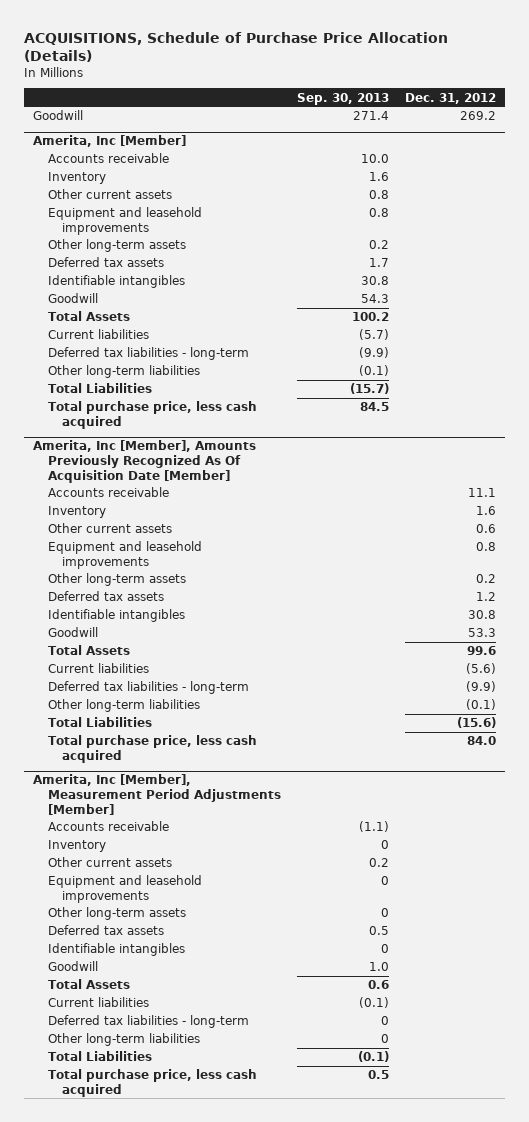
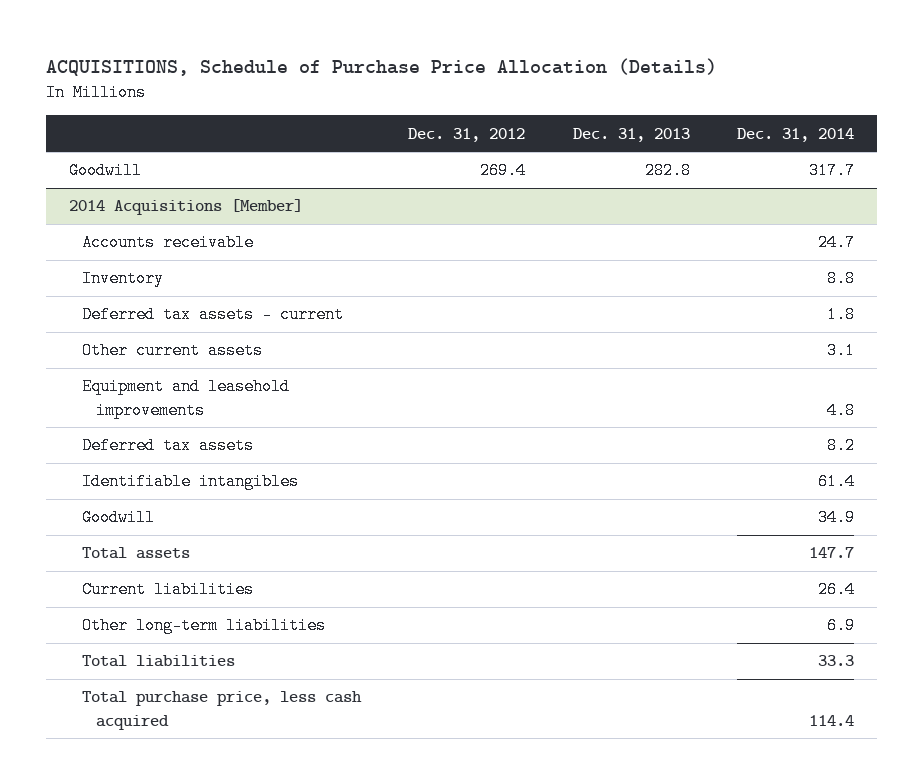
[296,92,389,105] Sep. 30, 2013 -> none
none -> [572,127,690,142] Dec. 31, 2013
none -> [736,127,854,142] Dec. 31, 2014
[32,135,186,148] Amerita, Inc [Member] -> none
[47,153,169,164] Accounts receivable -> none
[47,172,106,185] Inventory -> none
[47,189,172,200] Other current assets -> none
[47,207,202,235] Equipment and leasehold improvements -> none
[47,239,186,253] Other long-term assets -> none
[47,257,164,268] Deferred tax assets -> none
[47,275,185,289] Identifiable intangibles -> none
[47,293,98,304] Goodwill -> none
[47,311,130,322] Total Assets -> none
[47,329,149,340] Current liabilities -> none
[47,347,249,361] Deferred tax liabilities - long-term -> none
[47,365,200,379] Other long-term liabilities -> none
[47,383,152,394] Total Liabilities -> none
[47,401,257,429] Total purchase price, less cash acquired -> none
[32,440,256,483] Amerita, Inc [Member], Amounts Previously Recognized As Of Acquisition Date [Member] -> none
[47,487,169,498] Accounts receivable -> none
[47,506,106,519] Inventory -> none
[47,523,172,534] Other current assets -> none
[47,541,202,569] Equipment and leasehold improvements -> none
[47,573,186,587] Other long-term assets -> none
[47,591,164,602] Deferred tax assets -> none
[47,609,185,623] Identifiable intangibles -> none
[47,627,98,638] Goodwill -> none
[47,645,130,656] Total Assets -> none
[47,663,149,674] Current liabilities -> none
[47,681,249,695] Deferred tax liabilities - long-term -> none
[47,699,200,713] Other long-term liabilities -> none
[47,717,152,728] Total Liabilities -> none
[47,735,257,763] Total purchase price, less cash acquired -> none
[32,774,281,815] Amerita, Inc [Member], Measurement Period Adjustments [Member] -> none
[47,821,169,832] Accounts receivable -> none
[47,840,106,853] Inventory -> none
[47,857,172,868] Other current assets -> none
[47,875,202,903] Equipment and leasehold improvements -> none
[47,907,186,921] Other long-term assets -> none
[47,925,164,936] Deferred tax assets -> none
[47,943,185,957] Identifiable intangibles -> none
[47,961,98,972] Goodwill -> none
[47,979,130,990] Total Assets -> none
[47,997,149,1008] Current liabilities -> none
[47,1015,249,1029] Deferred tax liabilities - long-term -> none
[47,1033,200,1047] Other long-term liabilities -> none
[47,1051,152,1062] Total Liabilities -> none
[47,1069,257,1097] Total purchase price, less cash acquired -> none
[460,111,497,121] 269.2 -> [480,162,527,180] 269.4
none -> [69,199,304,216] 2014 Acquisitions [Member]
none -> [82,234,255,252] Accounts receivable
none -> [82,270,165,288] Inventory
none -> [82,306,345,324] Deferred tax assets - current
none -> [82,342,264,360] Other current assets
none -> [82,378,291,419] Equipment and leasehold improvements
none -> [82,437,255,455] Deferred tax assets
none -> [82,473,300,491] Identifiable intangibles
none -> [82,509,156,527] Goodwill
none -> [82,547,191,560] Total assets
none -> [82,581,255,599] Current liabilities
none -> [82,617,327,635] Other long-term liabilities
none -> [82,655,236,668] Total liabilities
none -> [82,691,363,730] Total purchase price, less cash acquired

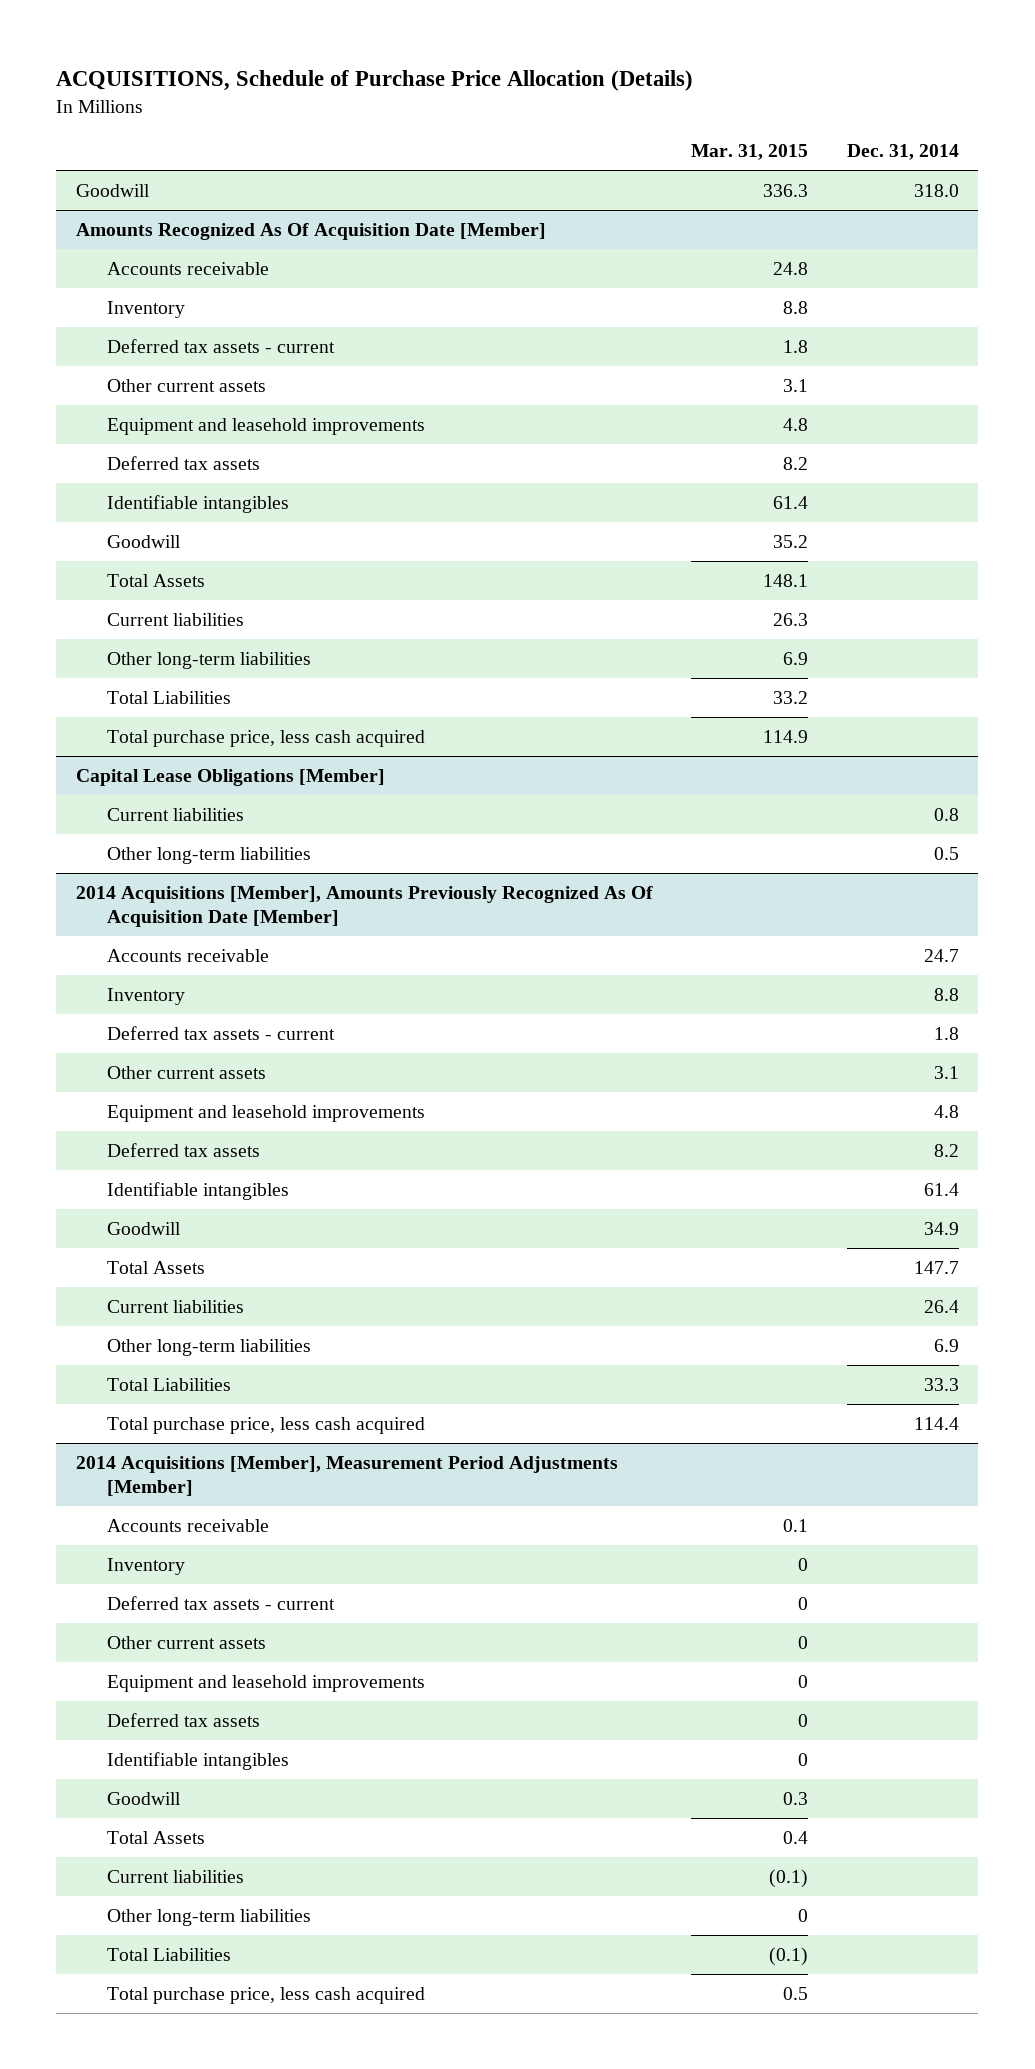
[408,127,526,142] Dec. 31, 2012 -> none
[572,127,690,142] Dec. 31, 2013 -> none
none -> [691,144,809,161] Mar. 31, 2015
[808,162,855,180] 317.7 -> [914,183,960,197] 318.0
none -> [75,222,546,240] Amounts Recognized As Of Acquisition Date [Member]
none -> [106,261,269,275] Accounts receivable
none -> [106,300,185,318] Inventory
none -> [106,338,335,353] Deferred tax assets - current
none -> [106,378,266,392] Other current assets
none -> [106,417,425,435] Equipment and leasehold improvements
none -> [106,455,260,470] Deferred tax assets
none -> [106,494,289,513] Identifiable intangibles
none -> [106,534,181,548] Goodwill
none -> [106,573,205,587] Total Assets
none -> [106,612,244,626] Current liabilities
none -> [106,651,311,669] Other long-term liabilities
none -> [106,690,231,704] Total Liabilities
none -> [106,729,425,747] Total purchase price, less cash acquired
none -> [75,768,385,786] Capital Lease Obligations [Member]
none -> [106,807,244,821] Current liabilities
none -> [106,846,311,864] Other long-term liabilities
[69,199,304,216] 2014 Acquisitions [Member] -> [75,885,653,928] 2014 Acquisitions [Member], Amounts Previously Recognized As Of Acquisition Date [Member]
[82,547,191,560] Total assets -> [106,1260,205,1274] Total Assets
[82,655,236,668] Total liabilities -> [106,1377,231,1391] Total Liabilities
none -> [75,1455,618,1497] 2014 Acquisitions [Member], Measurement Period Adjustments [Member]
none -> [106,1518,269,1532] Accounts receivable
none -> [106,1557,185,1575] Inventory
none -> [106,1595,335,1610] Deferred tax assets - current
none -> [106,1635,266,1649] Other current assets
none -> [106,1674,425,1692] Equipment and leasehold improvements
none -> [106,1712,260,1727] Deferred tax assets
none -> [106,1751,289,1770] Identifiable intangibles
none -> [106,1791,181,1805] Goodwill
none -> [106,1830,205,1844] Total Assets
none -> [106,1869,244,1883] Current liabilities
none -> [106,1908,311,1926] Other long-term liabilities
none -> [106,1947,231,1961] Total Liabilities
none -> [106,1986,425,2004] Total purchase price, less cash acquired

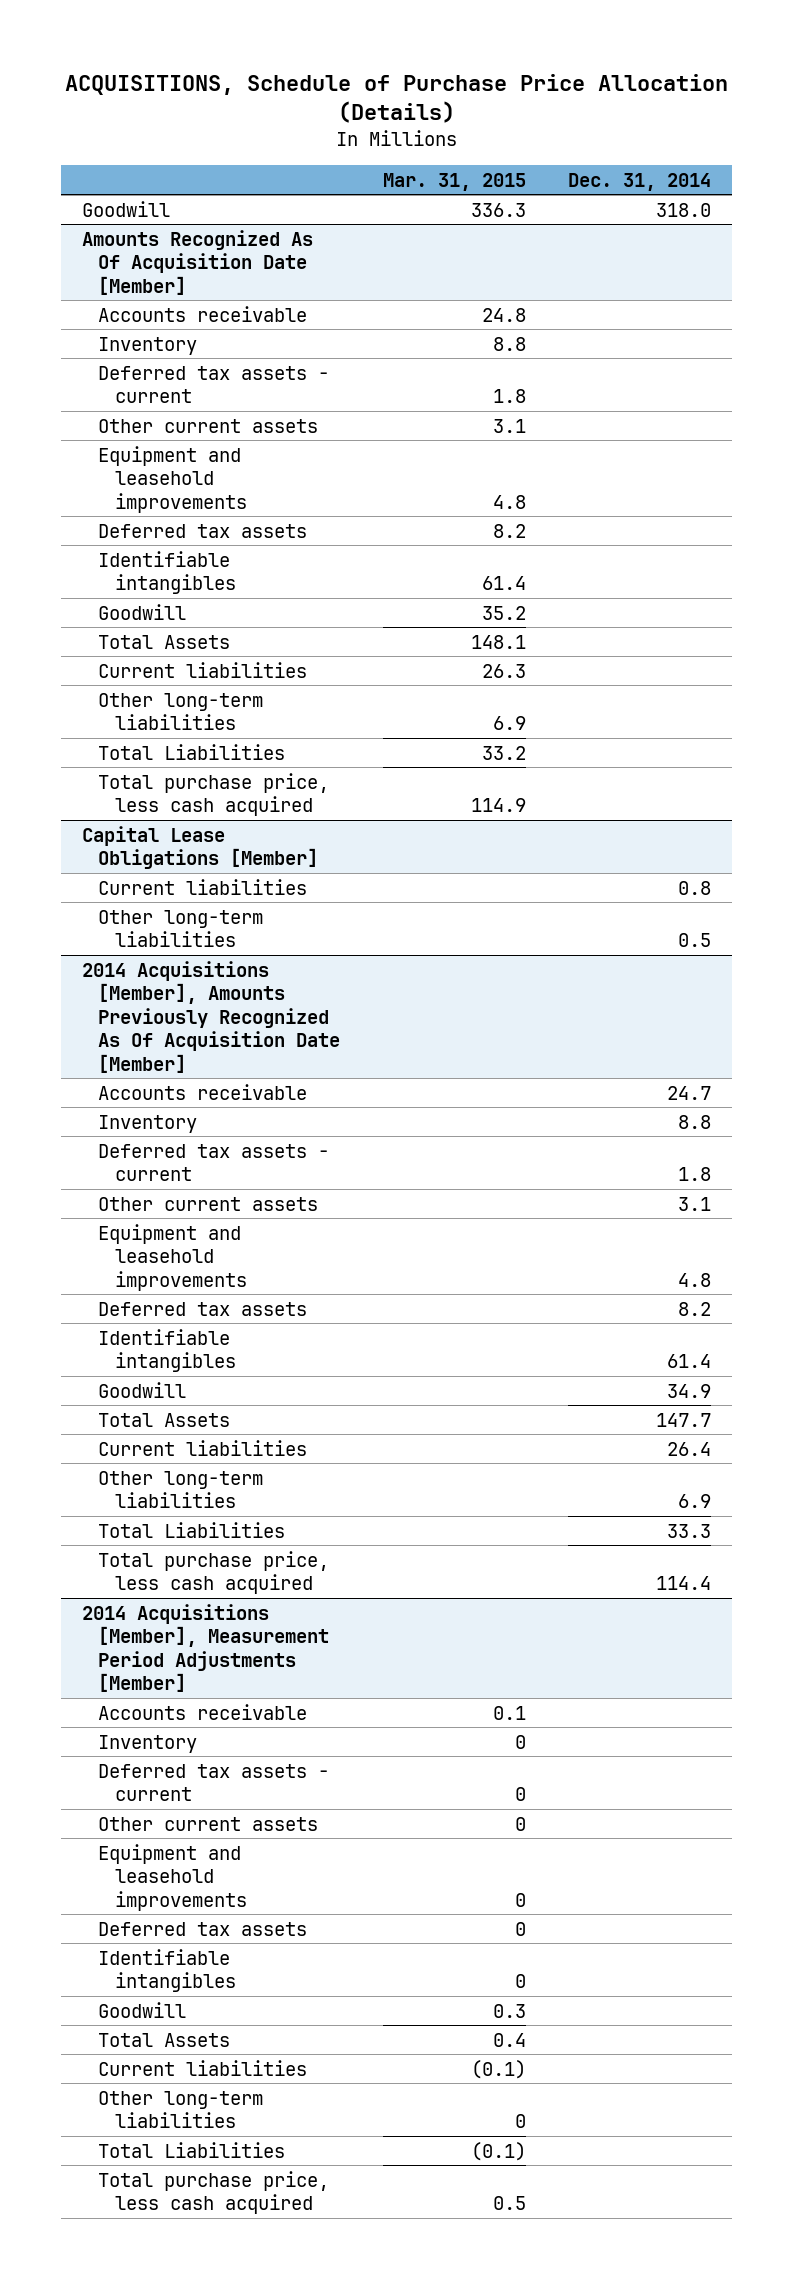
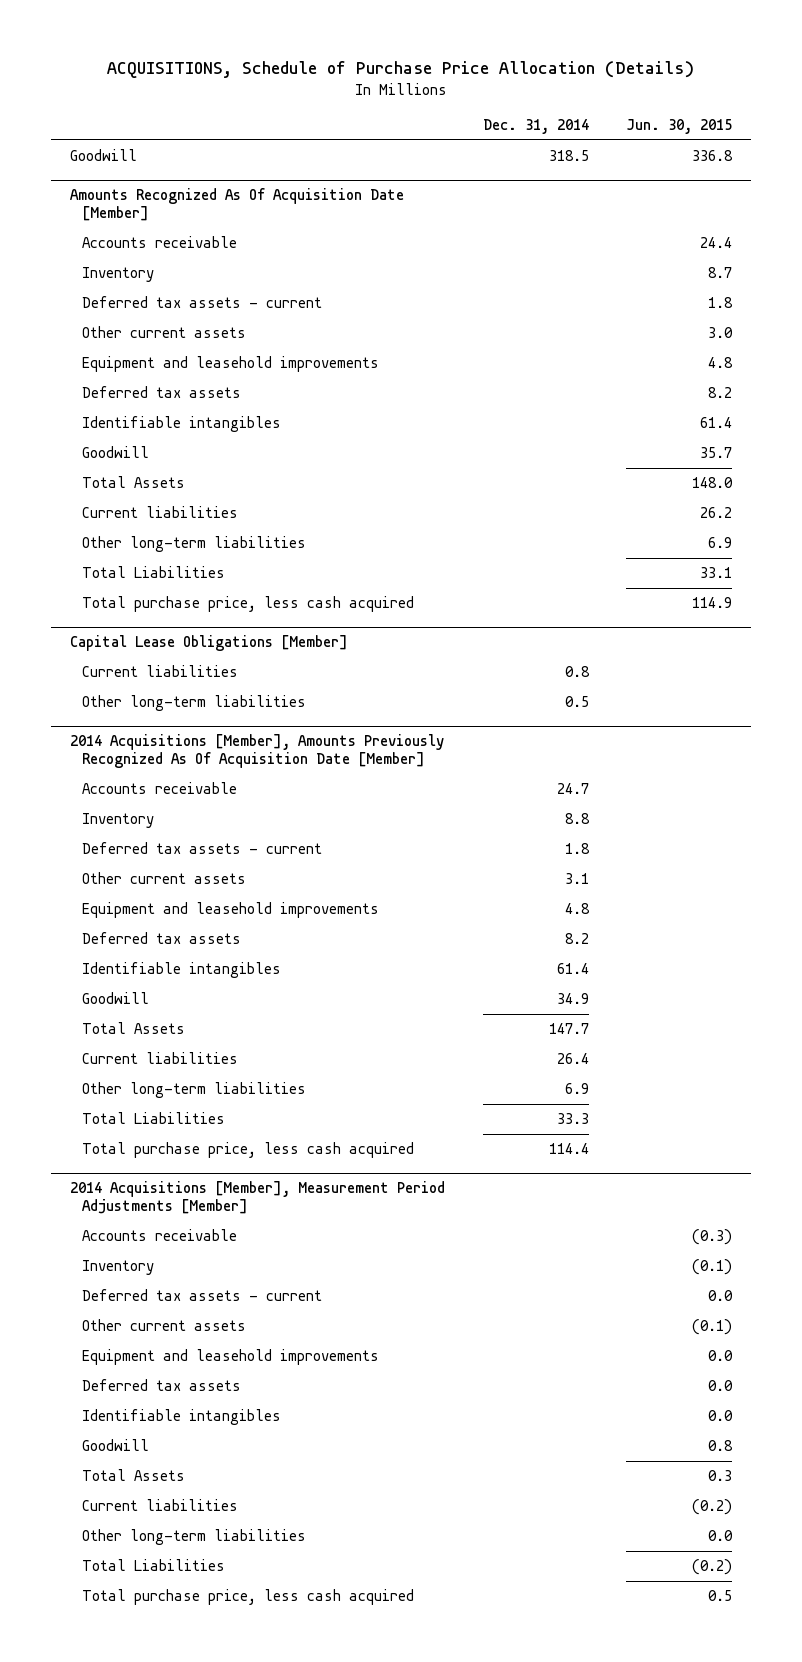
[382,172,526,191] Mar. 31, 2015 -> none
none -> [626,119,733,135] Jun. 30, 2015
[656,202,712,217] 318.0 -> [548,150,589,162] 318.5

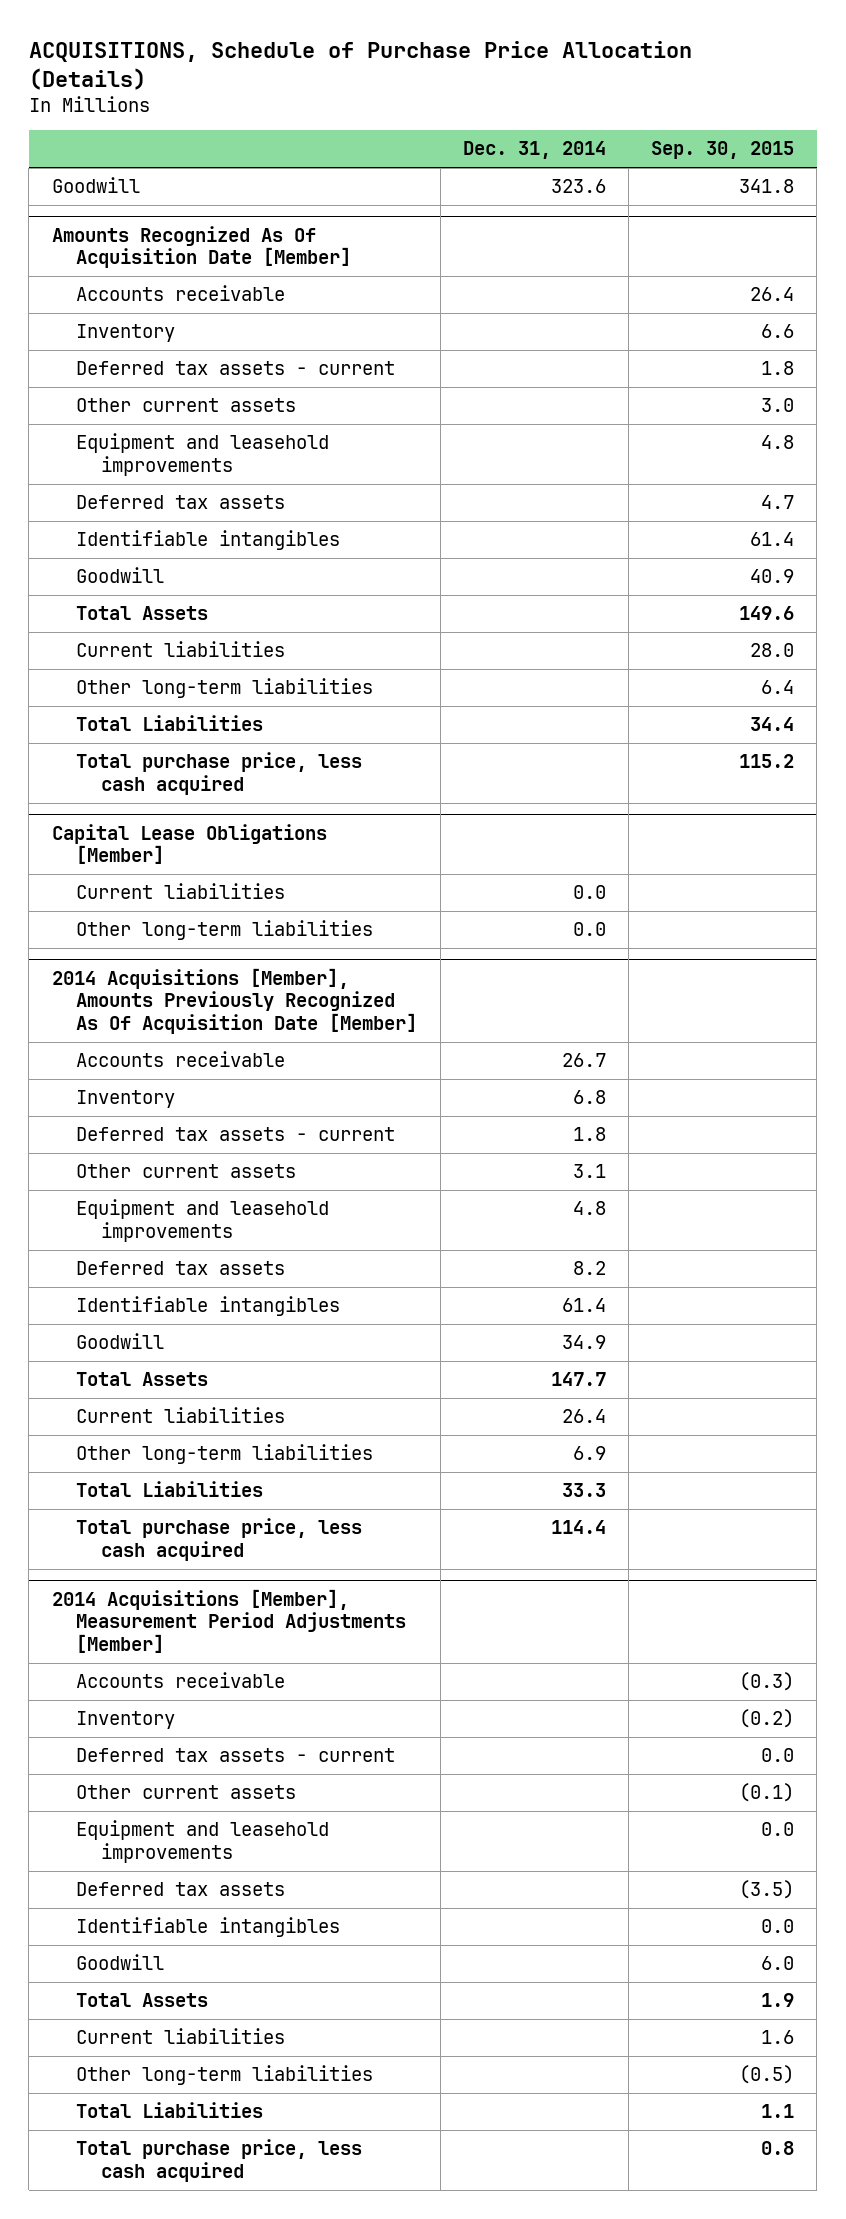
[626,119,733,135] Jun. 30, 2015 -> none
none -> [651,141,795,160] Sep. 30, 2015
[548,150,589,162] 318.5 -> [550,179,606,194] 323.6
[564,666,590,678] 0.8 -> [572,885,606,900] 0.0
[564,696,589,708] 0.5 -> [572,922,606,937] 0.0
[556,783,589,795] 24.7 -> [561,1053,606,1068] 26.7
[564,813,590,825] 8.8 -> [572,1090,606,1105] 6.8

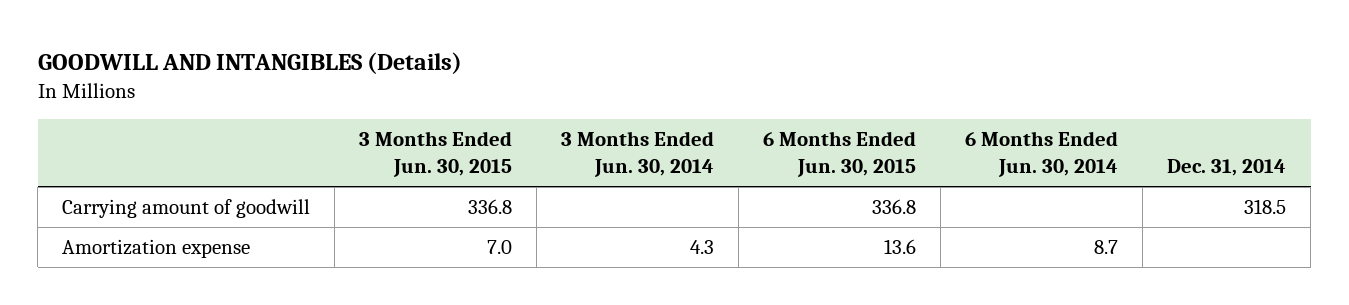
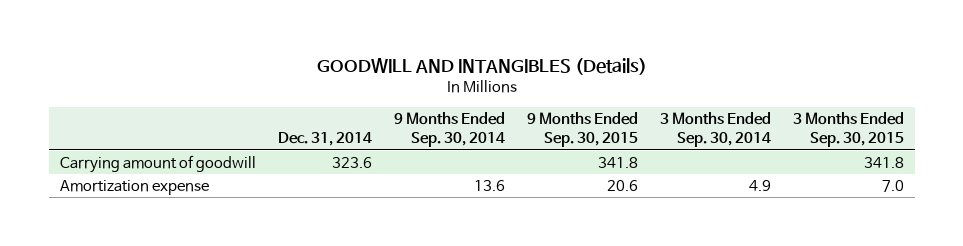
[359,131,513,178] 3 Months Ended Jun. 30, 2015 -> none
[561,131,715,178] 3 Months Ended Jun. 30, 2014 -> none
[763,131,917,178] 6 Months Ended Jun. 30, 2015 -> none
[965,131,1119,178] 6 Months Ended Jun. 30, 2014 -> none
none -> [393,112,505,148] 9 Months Ended Sep. 30, 2014
none -> [526,112,638,148] 9 Months Ended Sep. 30, 2015
none -> [659,112,771,148] 3 Months Ended Sep. 30, 2014
none -> [792,112,904,148] 3 Months Ended Sep. 30, 2015
[1244,198,1287,214] 318.5 -> [331,157,372,169] 323.6

